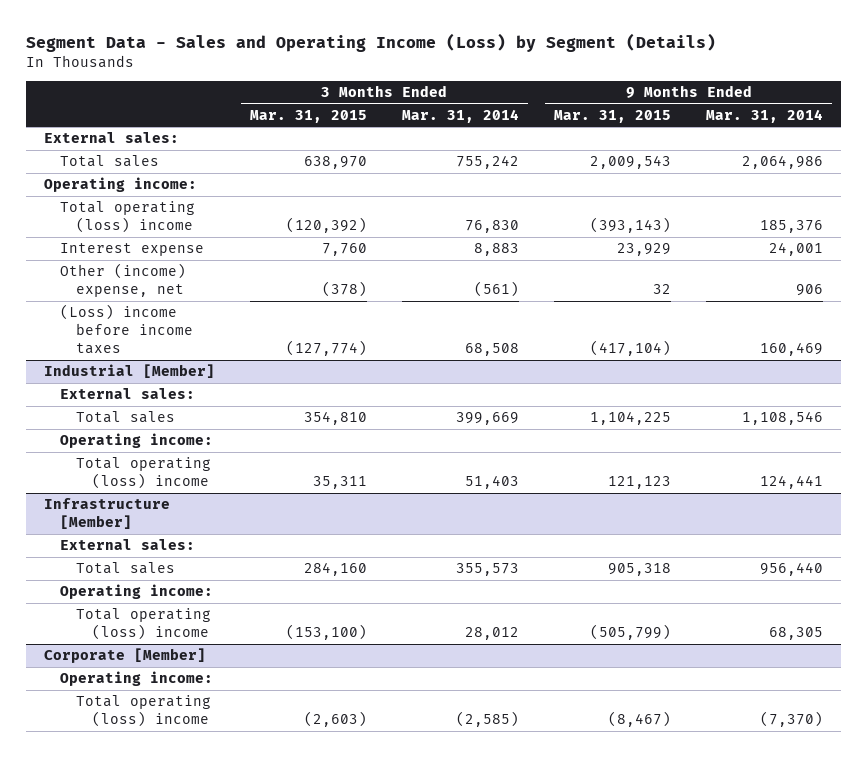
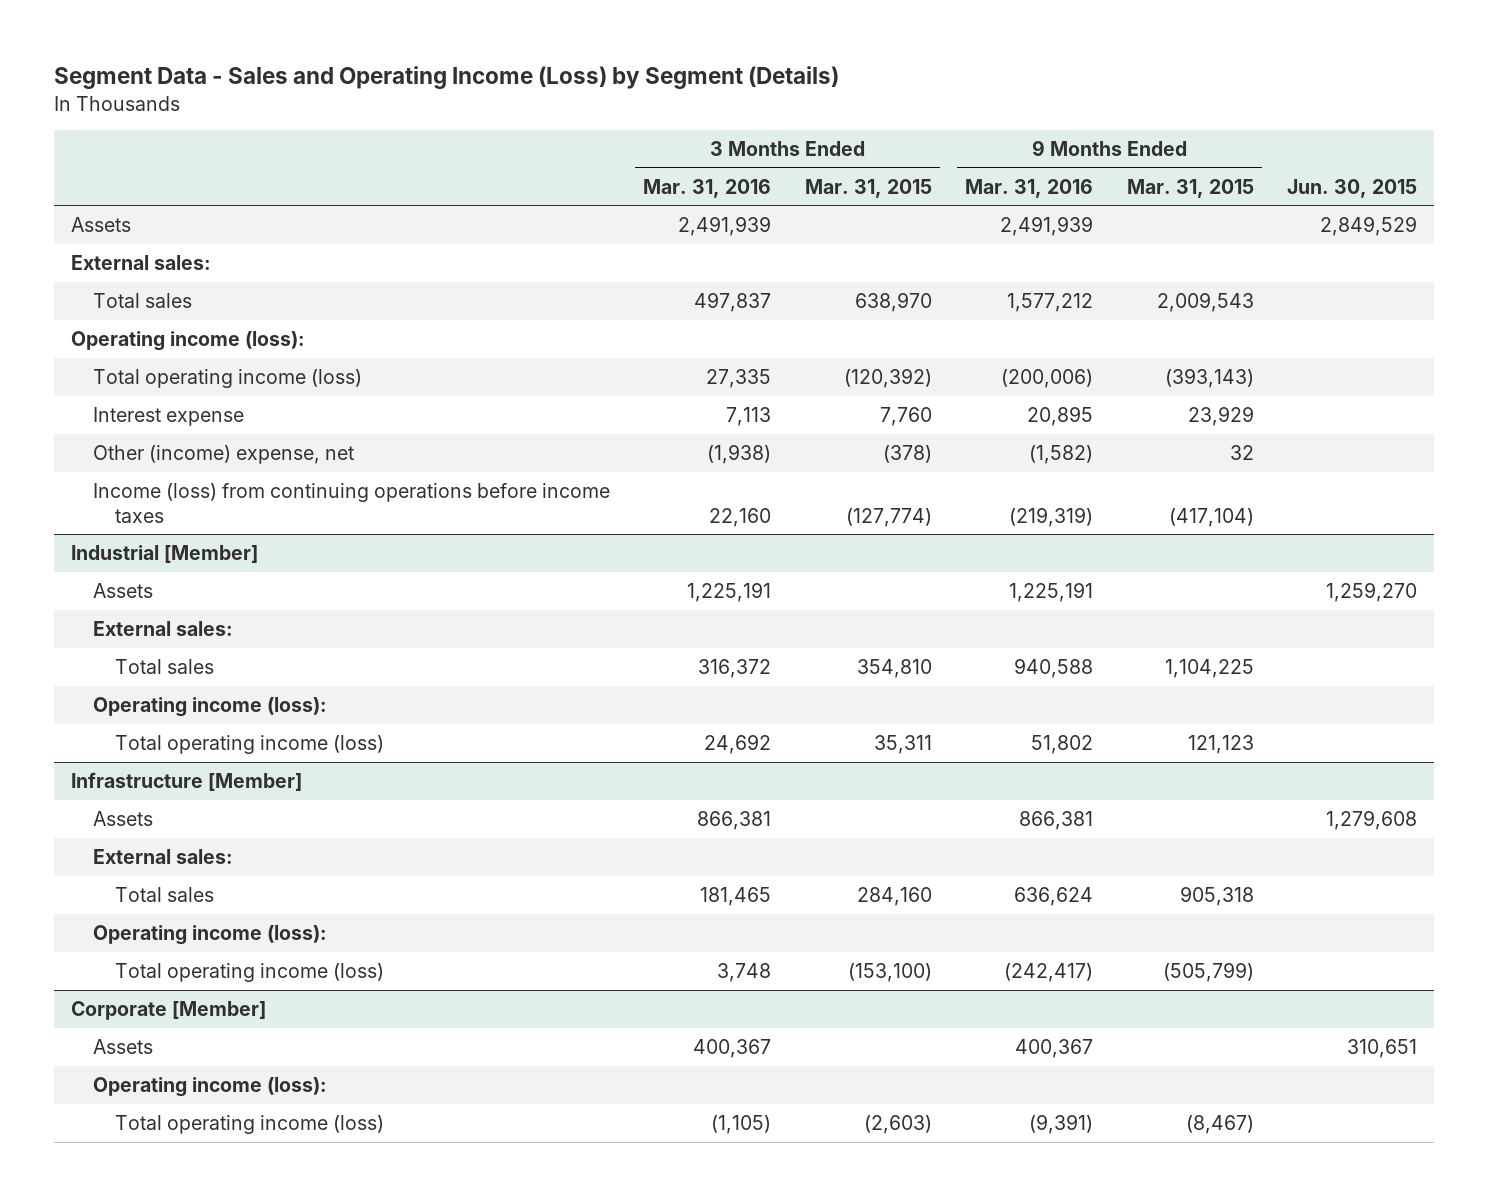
[402,108,520,123] Mar. 31, 2014 -> none
[706,108,824,123] Mar. 31, 2014 -> none
none -> [643,178,772,198] Mar. 31, 2016
none -> [965,178,1094,198] Mar. 31, 2016
none -> [1287,178,1418,198] Jun. 30, 2015
none -> [70,216,131,232] Assets
[43,177,197,193] Operating income: -> [70,330,305,351] Operating income (loss):
[59,201,195,234] Total operating (loss) income -> [92,368,362,388] Total operating income (loss)
[59,304,193,355] (Loss) income before income taxes -> [92,482,610,523] Income (loss) from continuing operations before income taxes
none -> [92,582,153,598] Assets
[59,433,213,449] Operating income: -> [92,696,327,717] Operating income (loss):
[75,457,211,490] Total operating (loss) income -> [115,734,385,754] Total operating income (loss)
none -> [92,810,153,826] Assets
[59,584,213,600] Operating income: -> [92,924,327,945] Operating income (loss):
[75,608,211,641] Total operating (loss) income -> [115,962,385,982] Total operating income (loss)
none -> [92,1038,153,1054] Assets
[59,671,213,687] Operating income: -> [92,1076,327,1097] Operating income (loss):
[75,695,211,728] Total operating (loss) income -> [115,1114,385,1134] Total operating income (loss)

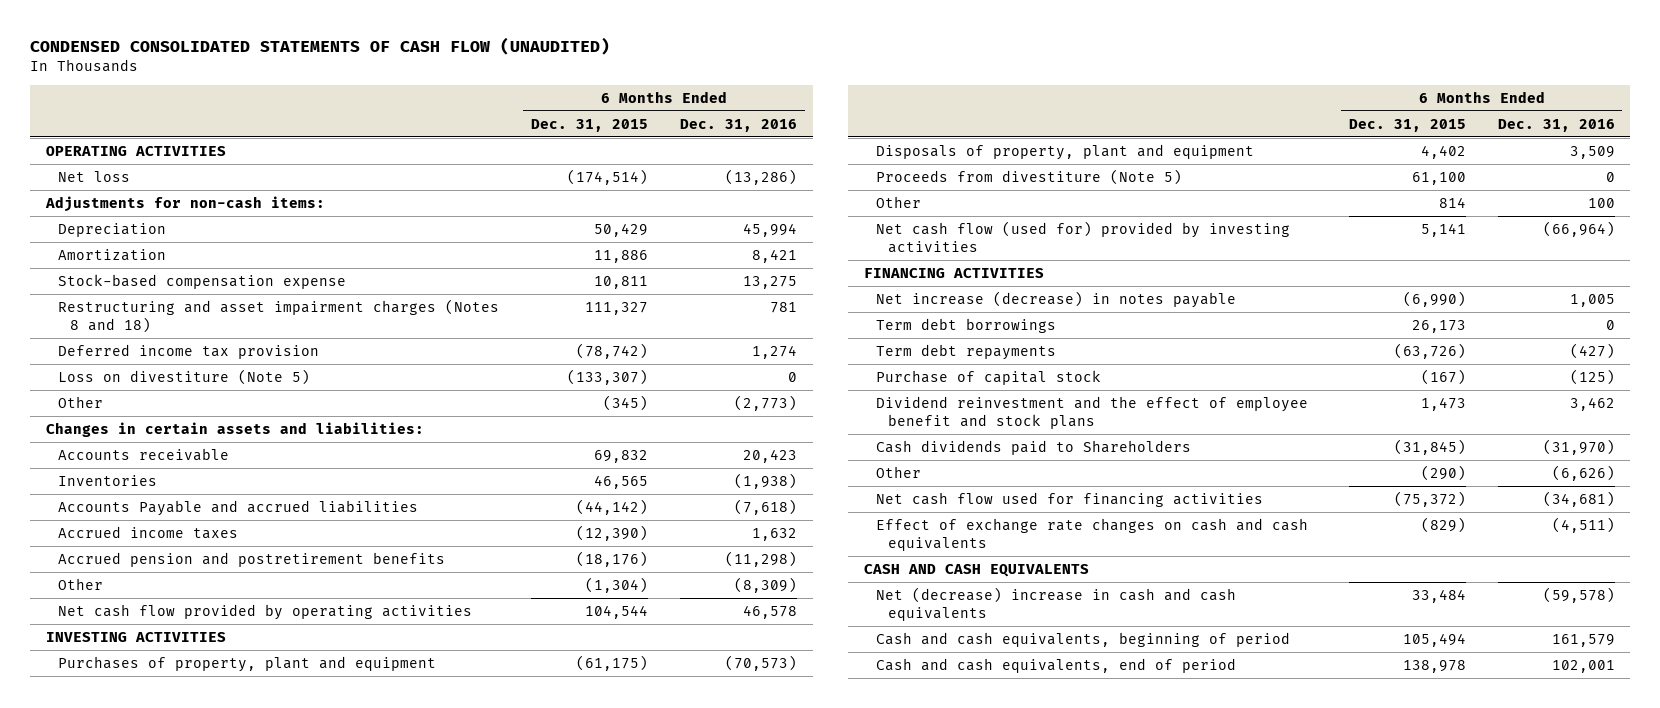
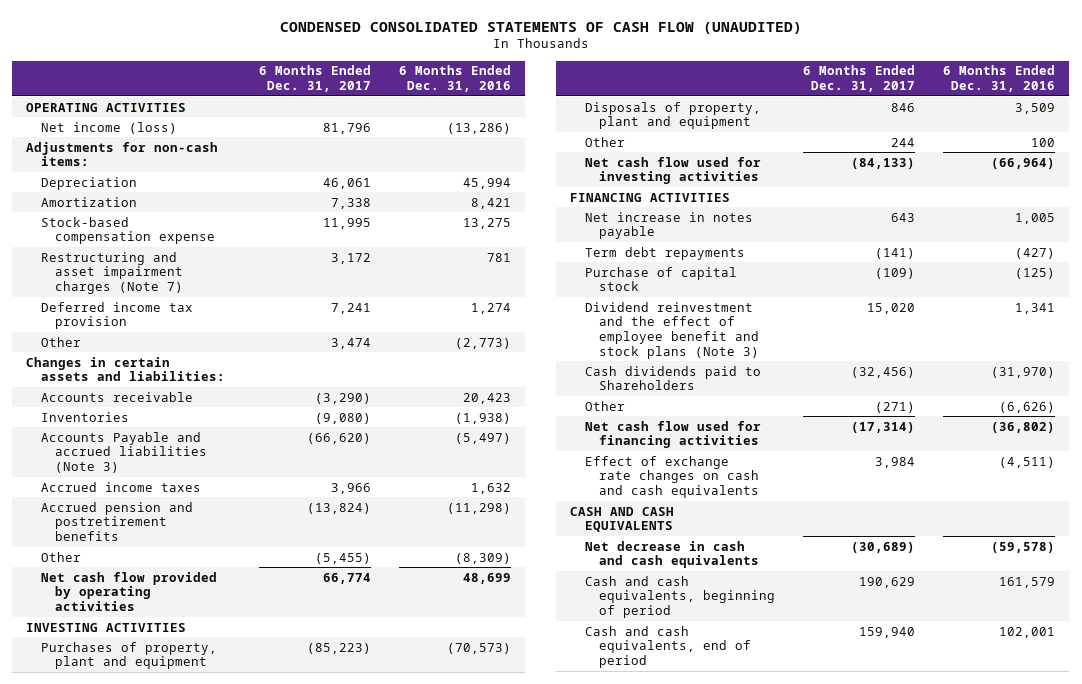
[530,118,648,132] Dec. 31, 2015 -> none
none -> [259,65,372,93] 6 Months Ended Dec. 31, 2017
[58,170,131,182] Net loss -> [40,121,177,134] Net income (loss)
[58,298,500,333] Restructuring and asset impairment charges (Notes 8 and 18) -> [40,251,184,295] Restructuring and asset impairment charges (Note 7)
[58,368,311,385] Loss on divestiture (Note 5) -> none
[58,499,419,516] Accounts Payable and accrued liabilities -> [40,431,208,474] Accounts Payable and accrued liabilities (Note 3)
[733,498,797,515] (7,618) -> [455,432,512,444] (5,497)
[742,604,797,619] 46,578 -> [463,572,512,584] 48,699
[875,168,1182,185] Proceeds from divestiture (Note 5) -> none
[875,220,1290,253] Net cash flow (used for) provided by investing activities -> [584,156,761,185] Net cash flow used for investing activities
[875,317,1056,333] Term debt borrowings -> none
[875,290,1236,308] Net increase (decrease) in notes payable -> [584,211,753,240] Net increase in notes payable
[875,395,1308,429] Dividend reinvestment and the effect of employee benefit and stock plans -> [584,301,760,359] Dividend reinvestment and the effect of employee benefit and stock plans (Note 3)
[1569,396,1615,411] 3,462 -> [1015,302,1056,314] 1,341
[1542,490,1615,507] (34,681) -> [991,421,1056,433] (36,802)
[875,586,1236,621] Net (decrease) increase in cash and cash equivalents -> [584,540,760,569] Net decrease in cash and cash equivalents

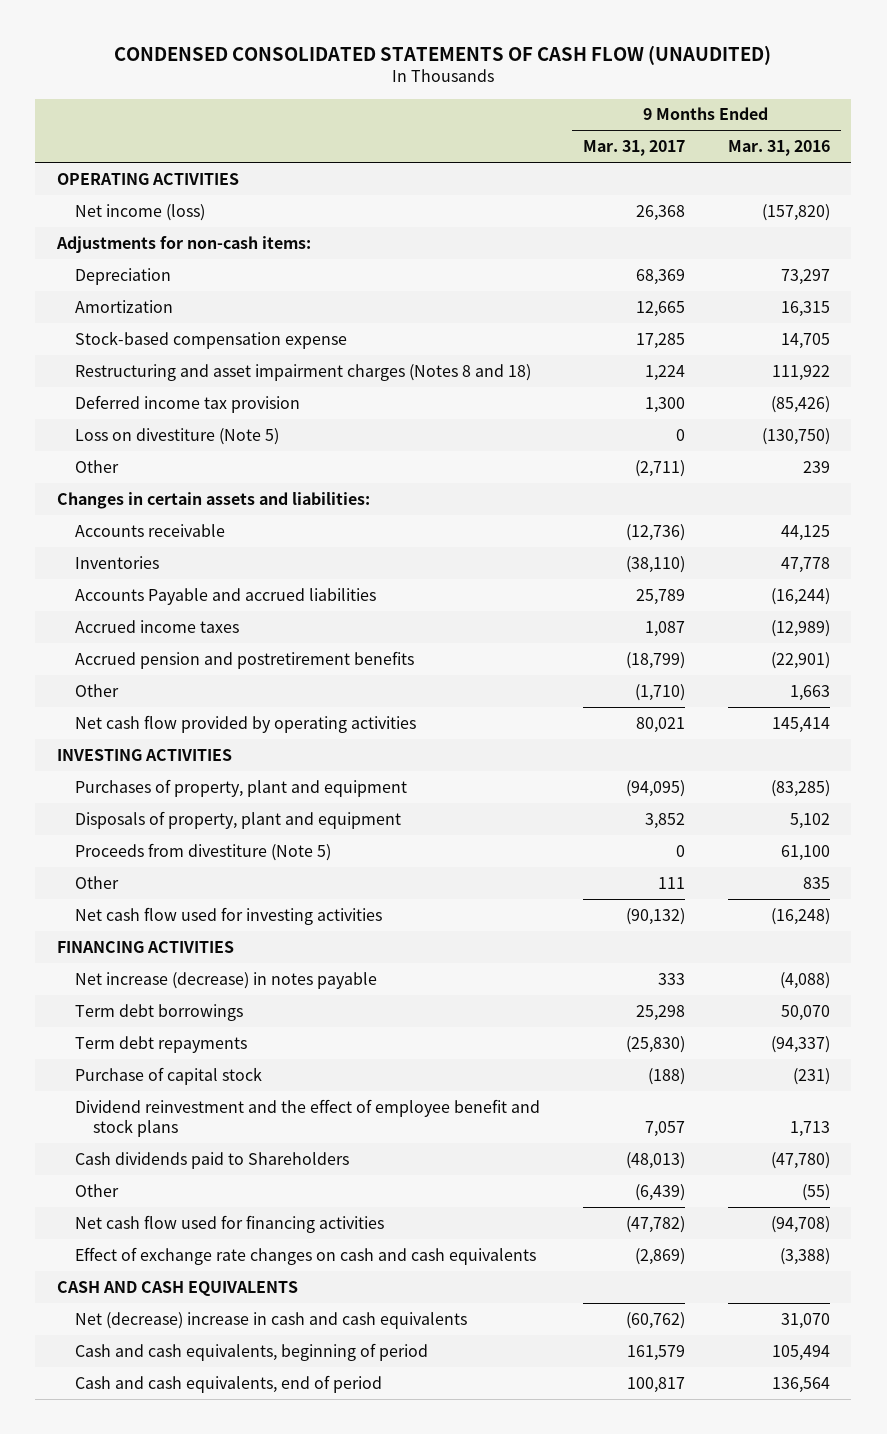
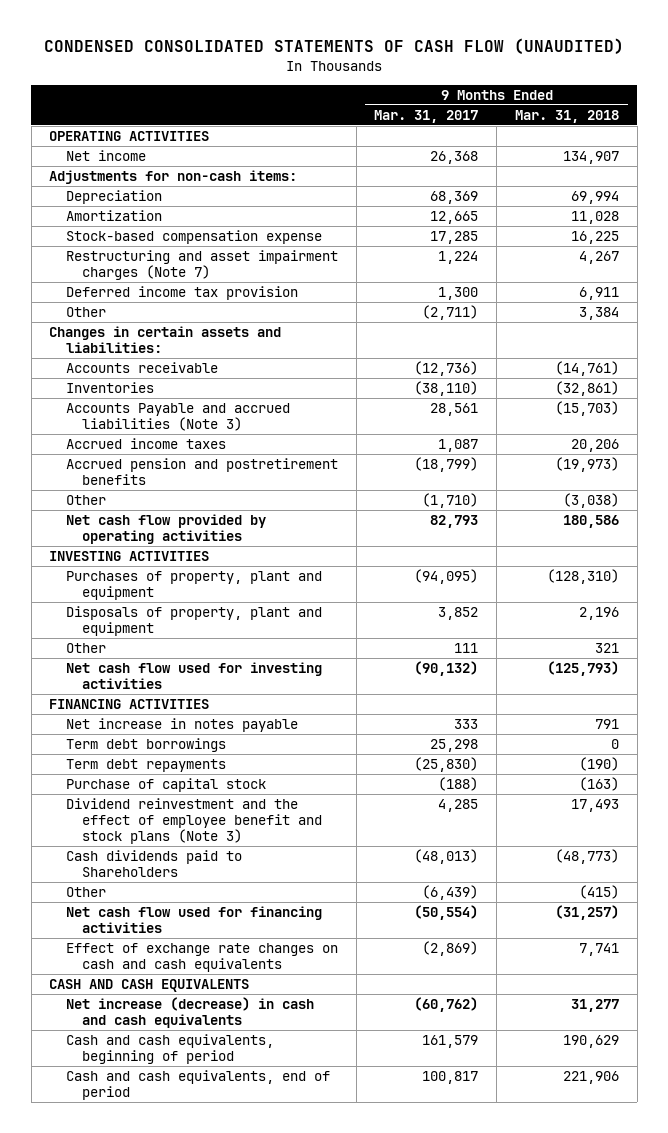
[727,140,830,157] Mar. 31, 2016 -> none
none -> [514,109,619,123] Mar. 31, 2018
[74,203,205,221] Net income (loss) -> [65,150,146,162] Net income
[74,363,531,381] Restructuring and asset impairment charges (Notes 8 and 18) -> [65,250,338,280] Restructuring and asset impairment charges (Note 7)
[74,427,279,445] Loss on divestiture (Note 5) -> none
[74,587,376,605] Accounts Payable and accrued liabilities -> [65,403,290,431] Accounts Payable and accrued liabilities (Note 3)
[635,588,685,605] 25,789 -> [430,403,479,417] 28,561
[635,716,685,733] 80,021 -> [430,515,479,529] 82,793
[74,842,331,861] Proceeds from divestiture (Note 5) -> none
[74,971,377,989] Net increase (decrease) in notes payable -> [65,718,298,733] Net increase in notes payable
[74,1098,540,1138] Dividend reinvestment and the effect of employee benefit and stock plans -> [65,798,323,844] Dividend reinvestment and the effect of employee benefit and stock plans (Note 3)
[644,1121,685,1138] 7,057 -> [438,799,479,813] 4,285
[625,1215,685,1233] (47,782) -> [414,905,479,921] (50,554)
[74,1311,467,1329] Net (decrease) increase in cash and cash equivalents -> [65,997,314,1028] Net increase (decrease) in cash and cash equivalents

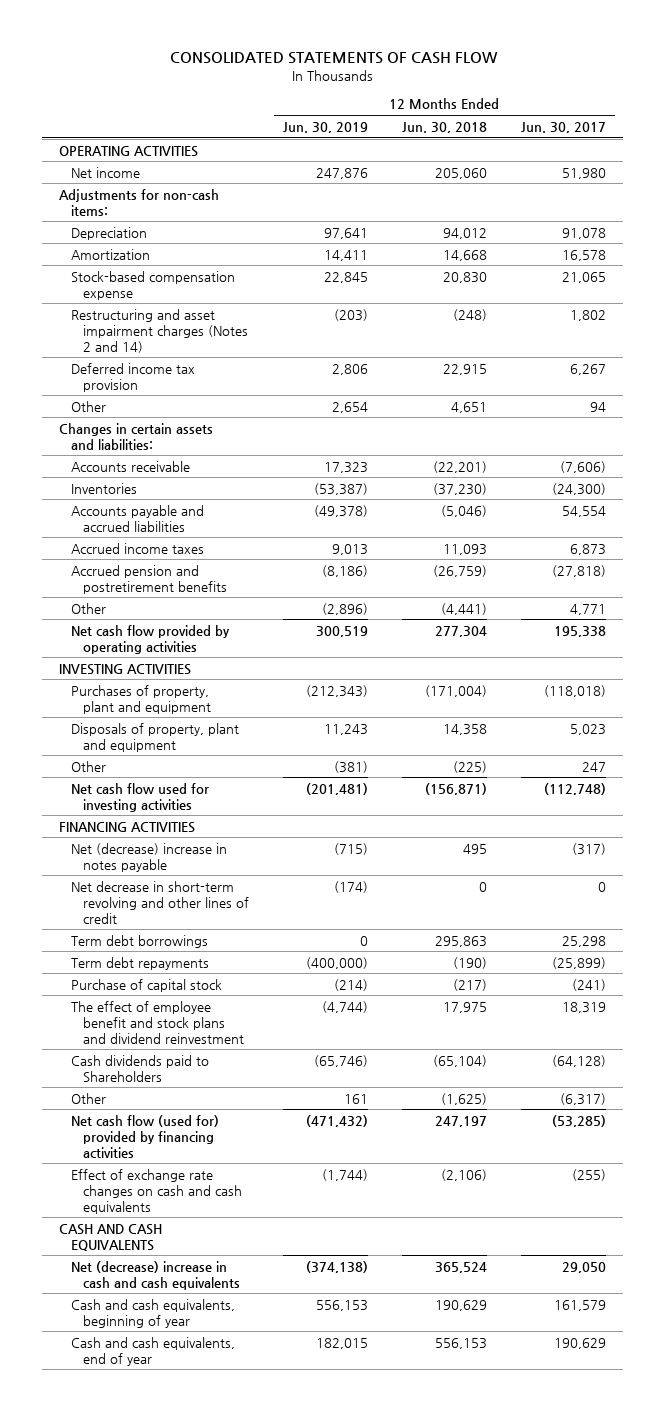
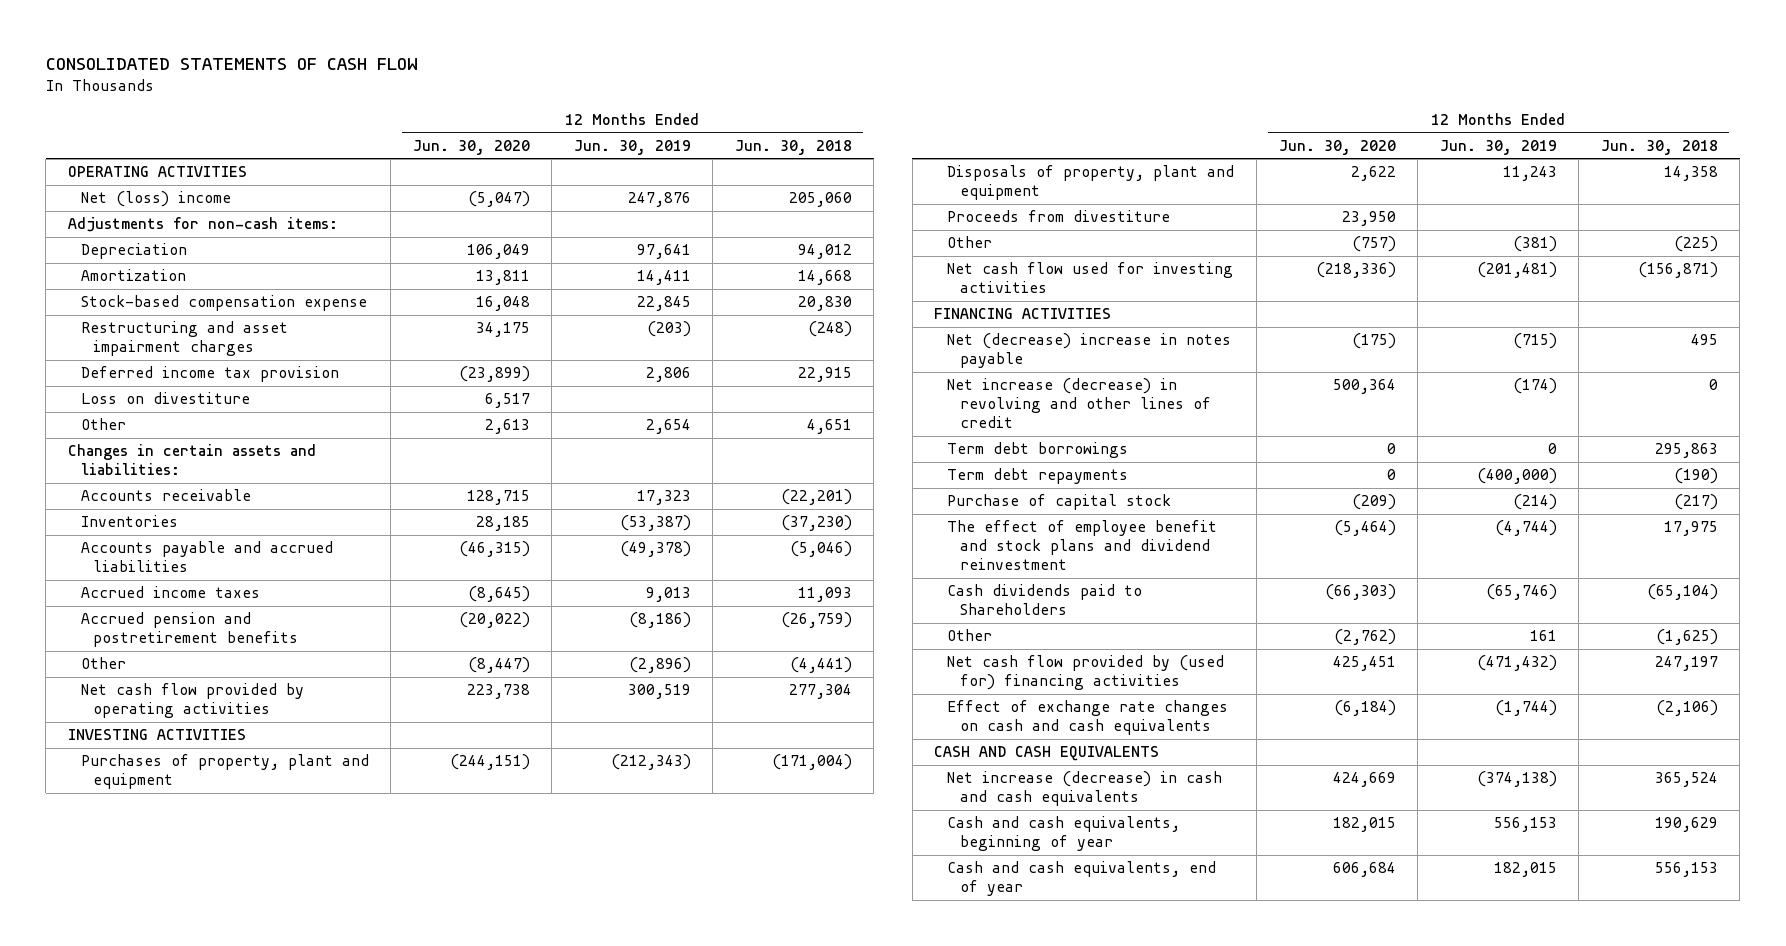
[521,121,607,133] Jun. 30, 2017 -> none
none -> [412,139,530,155] Jun. 30, 2020
[71,166,141,178] Net income -> [80,191,231,208] Net (loss) income
[71,308,248,353] Restructuring and asset impairment charges (Notes 2 and 14) -> [80,321,288,357] Restructuring and asset impairment charges
none -> [80,392,250,405] Loss on divestiture
none -> [946,210,1170,223] Proceeds from divestiture
[71,880,249,924] Net decrease in short-term revolving and other lines of credit -> [946,378,1211,428] Net increase (decrease) in revolving and other lines of credit
[71,1114,220,1158] Net cash flow (used for) provided by financing activities -> [946,655,1224,691] Net cash flow provided by (used for) financing activities
[71,1260,240,1290] Net (decrease) increase in cash and cash equivalents -> [946,771,1222,807] Net increase (decrease) in cash and cash equivalents

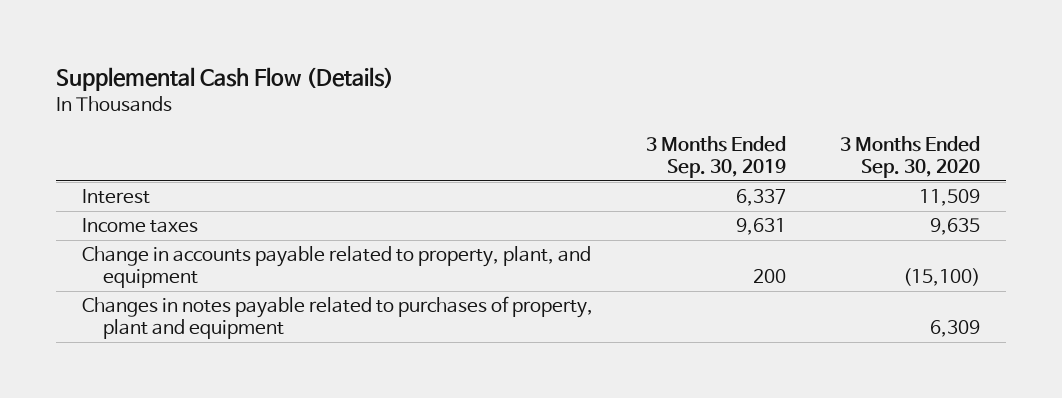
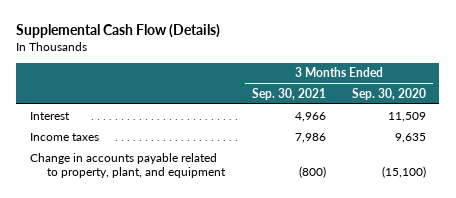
[646,136,787,179] 3 Months Ended Sep. 30, 2019 -> none
none -> [251,87,326,100] Sep. 30, 2021
[82,296,594,340] Changes in notes payable related to purchases of property, plant and equipment -> none

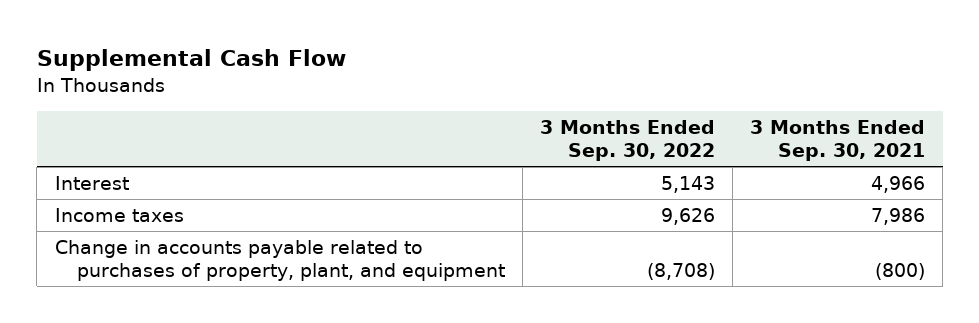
[16,23,221,38] Supplemental Cash Flow (Details) -> [36,49,346,72] Supplemental Cash Flow
[352,87,427,100] Sep. 30, 2020 -> none
none -> [539,120,715,162] 3 Months Ended Sep. 30, 2022
[29,152,227,178] Change in accounts payable related to property, plant, and equipment -> [54,240,505,281] Change in accounts payable related to purchases of property, plant, and equipment

